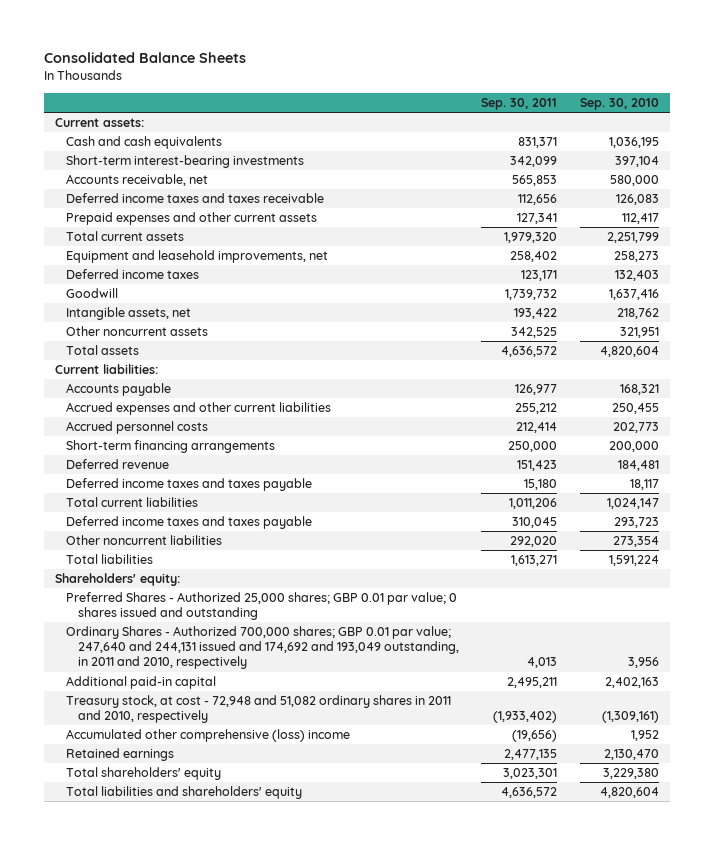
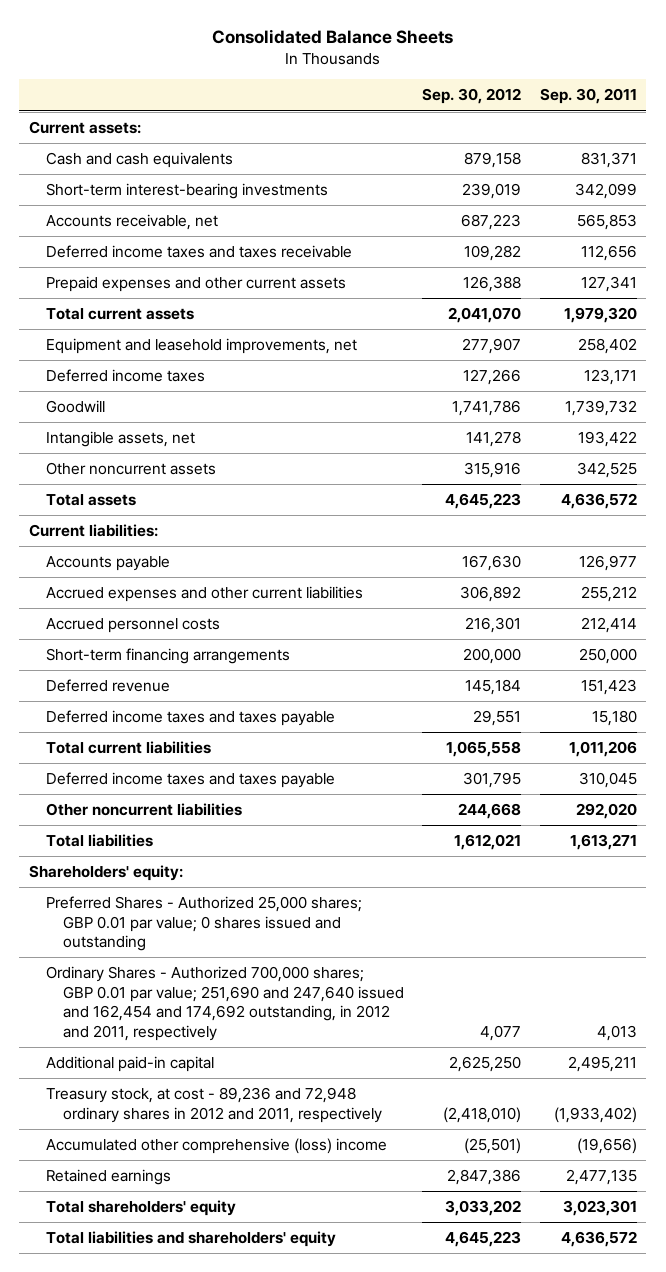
[579,98,659,111] Sep. 30, 2010 -> none
none -> [422,88,522,105] Sep. 30, 2012
[66,626,459,670] Ordinary Shares - Authorized 700,000 shares; GBP 0.01 par value; 247,640 and 244,131 issued and 174,692 and 193,049 outstanding, in 2011 and 2010, respectively -> [45,966,404,1041] Ordinary Shares - Authorized 700,000 shares; GBP 0.01 par value; 251,690 and 247,640 issued and 162,454 and 174,692 outstanding, in 2012 and 2011, respectively
[66,695,452,724] Treasury stock, at cost - 72,948 and 51,082 ordinary shares in 2011 and 2010, respectively -> [45,1087,382,1123] Treasury stock, at cost - 89,236 and 72,948 ordinary shares in 2012 and 2011, respectively

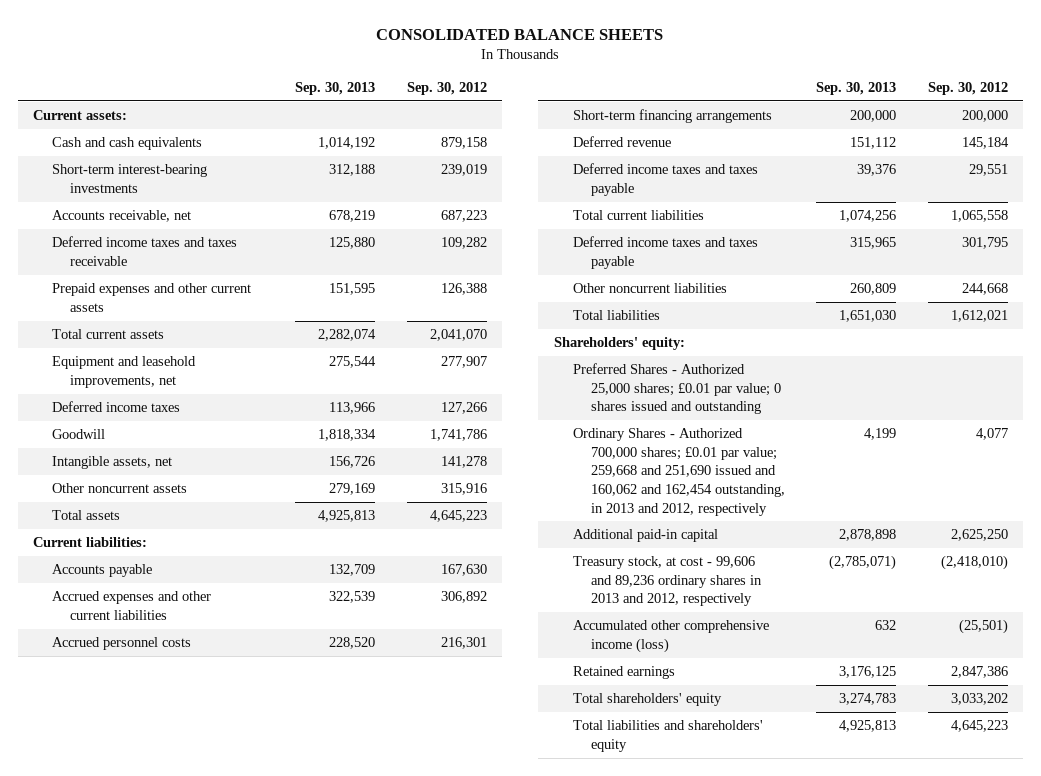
[211,29,453,45] Consolidated Balance Sheets -> [376,28,664,40] CONSOLIDATED BALANCE SHEETS
[539,88,637,105] Sep. 30, 2011 -> none
none -> [295,81,376,95] Sep. 30, 2013
[45,896,362,952] Preferred Shares - Authorized 25,000 shares; GBP 0.01 par value; 0 shares issued and outstanding -> [572,363,781,415] Preferred Shares - Authorized 25,000 shares; £0.01 par value; 0 shares issued and outstanding
[45,966,404,1041] Ordinary Shares - Authorized 700,000 shares; GBP 0.01 par value; 251,690 and 247,640 issued and 162,454 and 174,692 outstanding, in 2012 and 2011, respectively -> [572,428,785,516] Ordinary Shares - Authorized 700,000 shares; £0.01 par value; 259,668 and 251,690 issued and 160,062 and 162,454 outstanding, in 2013 and 2012, respectively
[45,1087,382,1123] Treasury stock, at cost - 89,236 and 72,948 ordinary shares in 2012 and 2011, respectively -> [572,556,762,607] Treasury stock, at cost - 99,606 and 89,236 ordinary shares in 2013 and 2012, respectively
[45,1138,387,1155] Accumulated other comprehensive (loss) income -> [572,620,769,653] Accumulated other comprehensive income (loss)

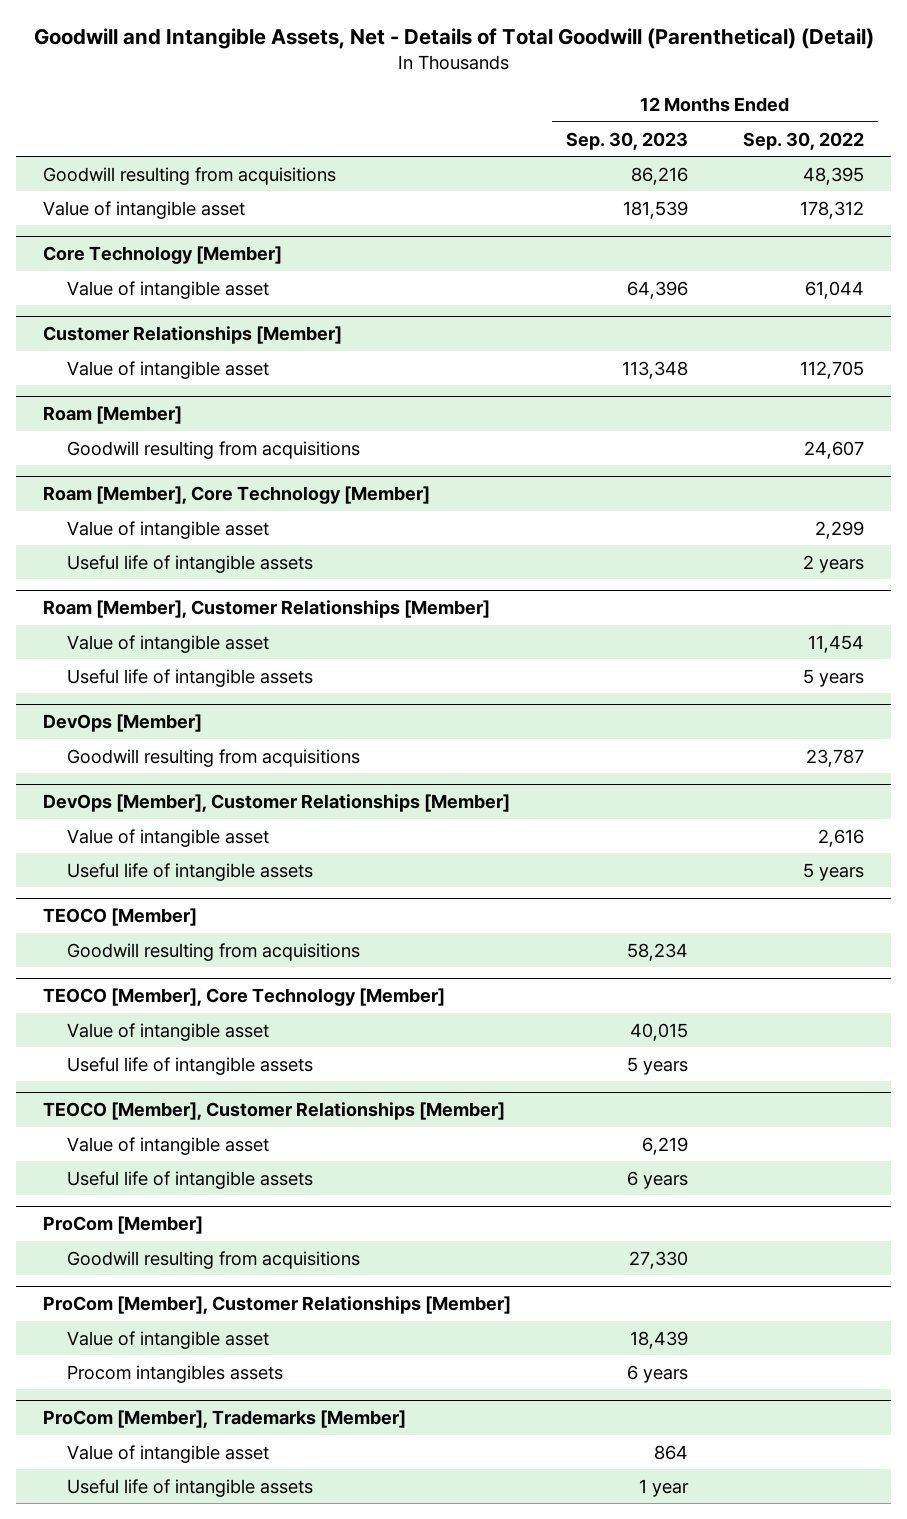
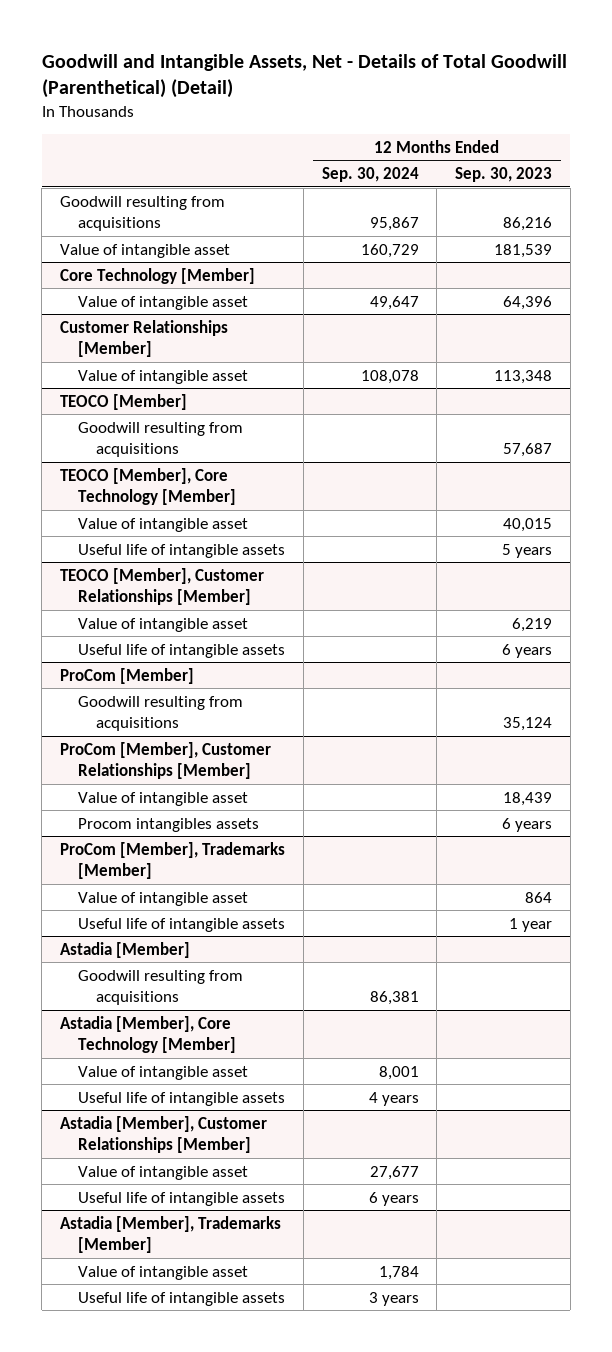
[743,131,865,150] Sep. 30, 2022 -> none
none -> [321,167,419,183] Sep. 30, 2024
[43,406,183,425] Roam [Member] -> none
[67,440,361,459] Goodwill resulting from acquisitions -> none
[43,486,431,505] Roam [Member], Core Technology [Member] -> none
[67,520,270,539] Value of intangible asset -> none
[67,554,314,573] Useful life of intangible assets -> none
[43,600,491,619] Roam [Member], Customer Relationships [Member] -> none
[67,634,270,653] Value of intangible asset -> none
[67,668,314,687] Useful life of intangible assets -> none
[43,714,203,733] DevOps [Member] -> none
[67,748,361,767] Goodwill resulting from acquisitions -> none
[43,794,511,813] DevOps [Member], Customer Relationships [Member] -> none
[67,828,270,847] Value of intangible asset -> none
[67,862,314,881] Useful life of intangible assets -> none
[627,942,689,961] 58,234 -> [503,443,553,458] 57,687
[629,1250,689,1269] 27,330 -> [503,717,553,732] 35,124
none -> [60,941,191,958] Astadia [Member]
none -> [77,969,243,1006] Goodwill resulting from acquisitions
none -> [60,1015,236,1054] Astadia [Member], Core Technology [Member]
none -> [77,1065,248,1080] Value of intangible asset
none -> [77,1091,285,1106] Useful life of intangible assets
none -> [60,1115,268,1154] Astadia [Member], Customer Relationships [Member]
none -> [77,1165,248,1180] Value of intangible asset
none -> [77,1191,285,1206] Useful life of intangible assets
none -> [60,1215,282,1254] Astadia [Member], Trademarks [Member]
none -> [77,1265,248,1280] Value of intangible asset
none -> [77,1291,285,1306] Useful life of intangible assets

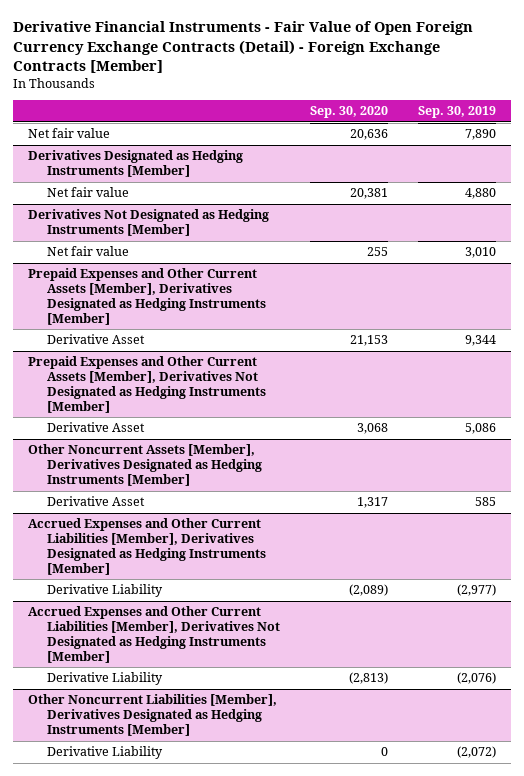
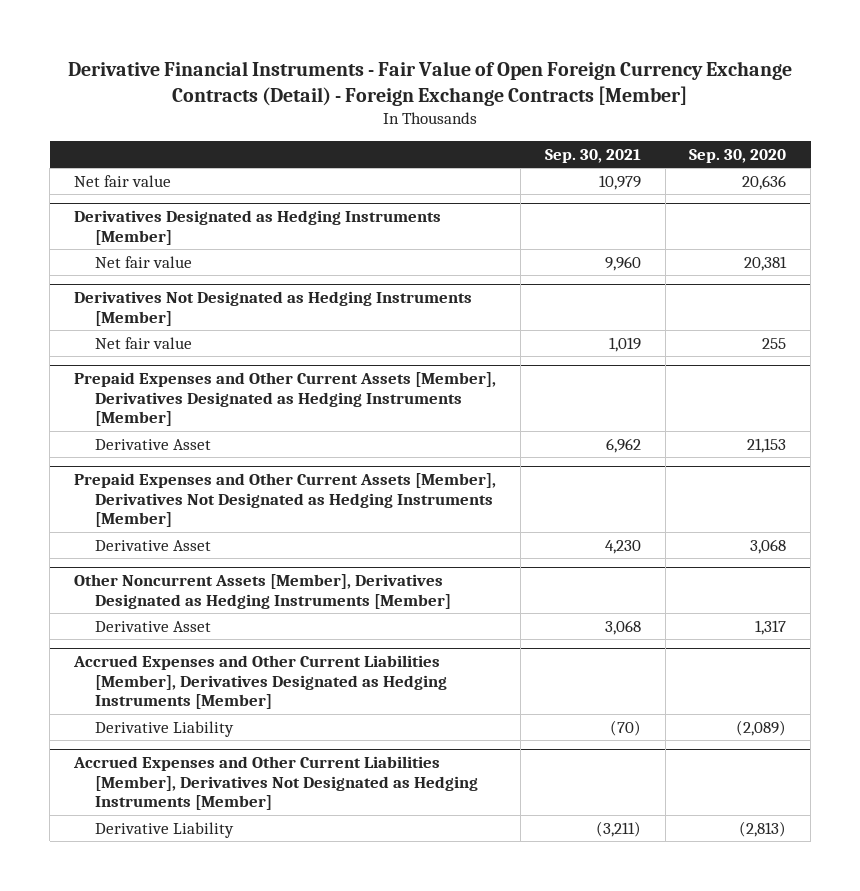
[417,106,496,119] Sep. 30, 2019 -> none
none -> [544,148,641,163] Sep. 30, 2021
[28,694,278,737] Other Noncurrent Liabilities [Member], Derivatives Designated as Hedging Instruments [Member] -> none
[46,746,163,760] Derivative Liability -> none

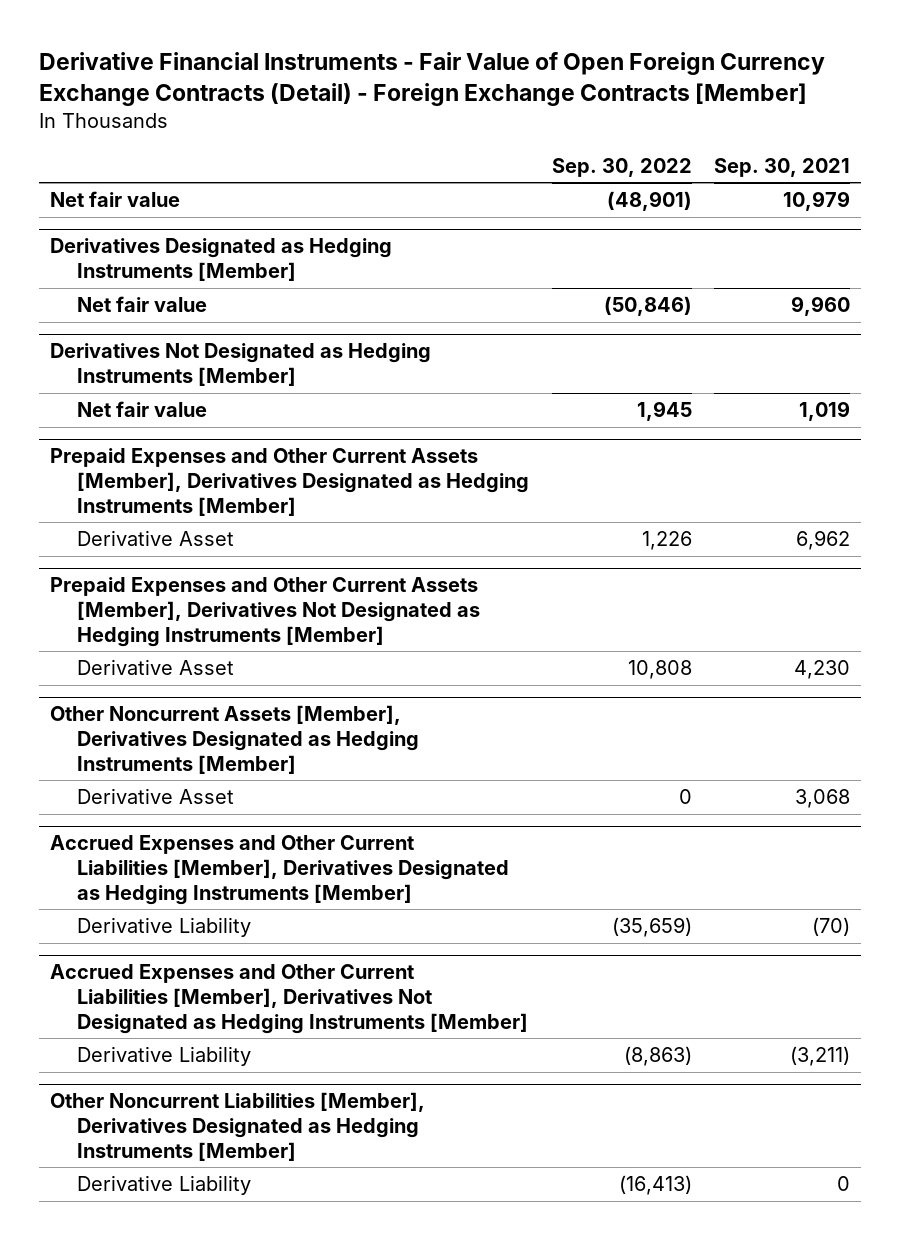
[689,148,787,163] Sep. 30, 2020 -> none
none -> [551,157,692,177] Sep. 30, 2022
none -> [50,1092,426,1161] Other Noncurrent Liabilities [Member], Derivatives Designated as Hedging Instruments [Member]
none -> [77,1175,252,1196] Derivative Liability

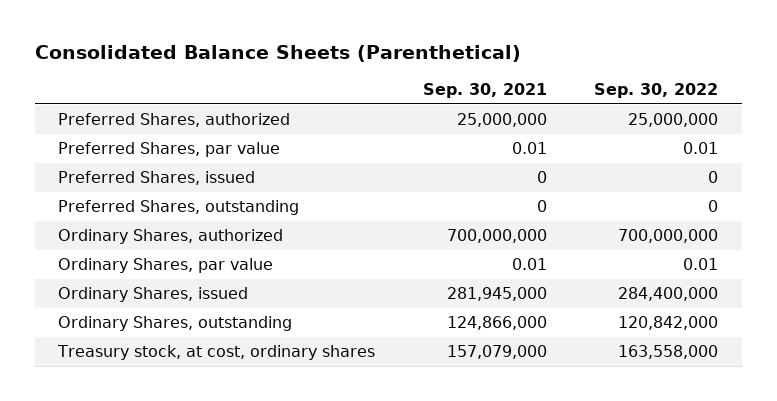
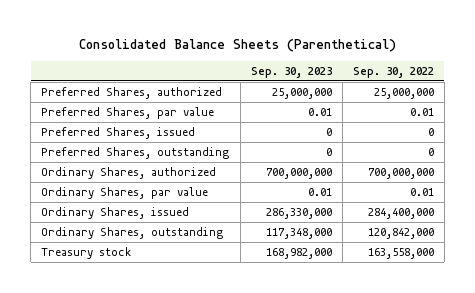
[422,83,547,99] Sep. 30, 2021 -> none
none -> [250,66,332,78] Sep. 30, 2023
[57,345,376,361] Treasury stock, at cost, ordinary shares -> [41,247,132,260] Treasury stock

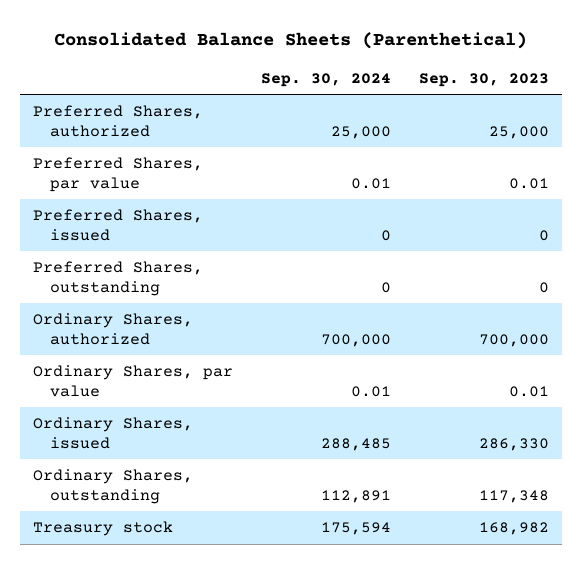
[352,66,434,78] Sep. 30, 2022 -> none
none -> [261,72,392,87] Sep. 30, 2024
[271,88,332,100] 25,000,000 -> [488,125,549,139] 25,000
[265,168,332,180] 700,000,000 -> [478,333,549,347] 700,000
[265,208,332,220] 286,330,000 -> [478,437,549,451] 286,330
[265,228,332,240] 117,348,000 -> [478,489,549,503] 117,348
[265,248,332,260] 168,982,000 -> [478,522,549,536] 168,982

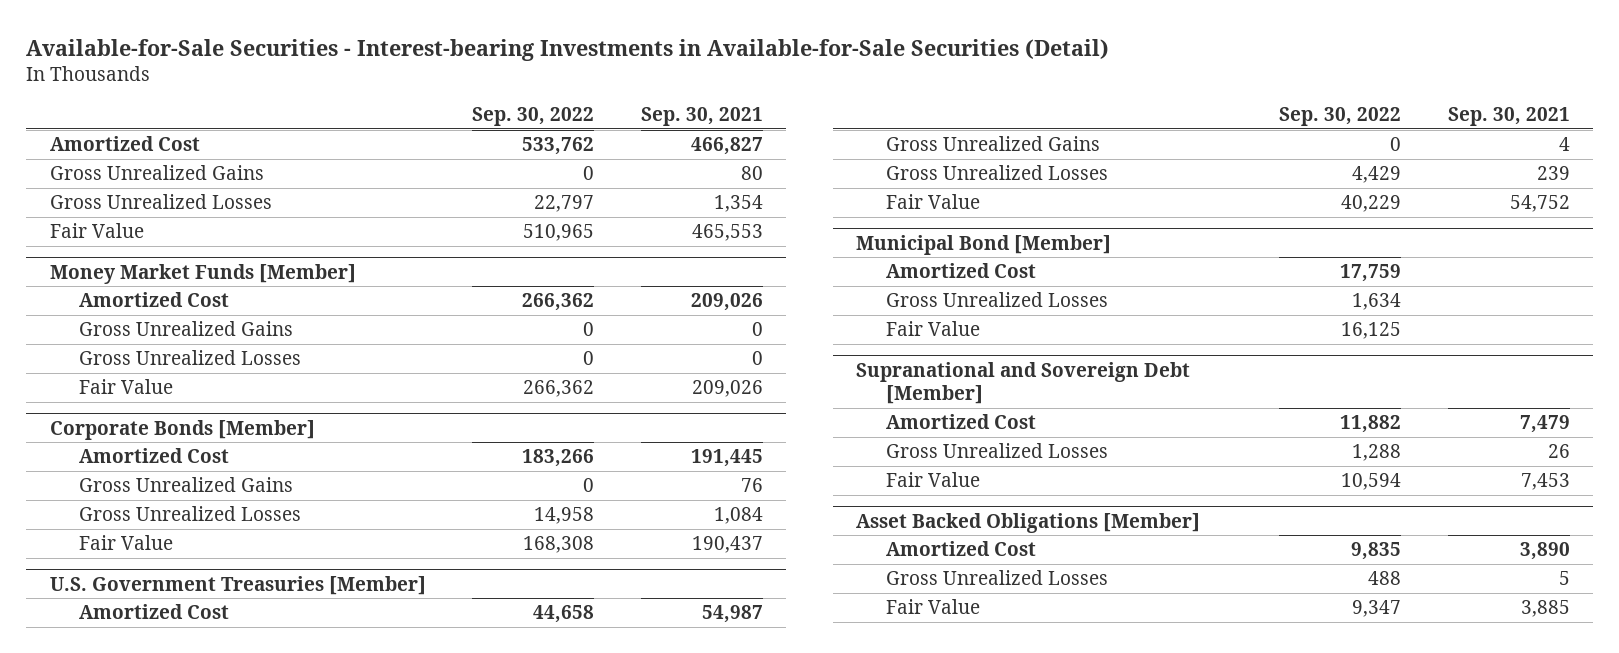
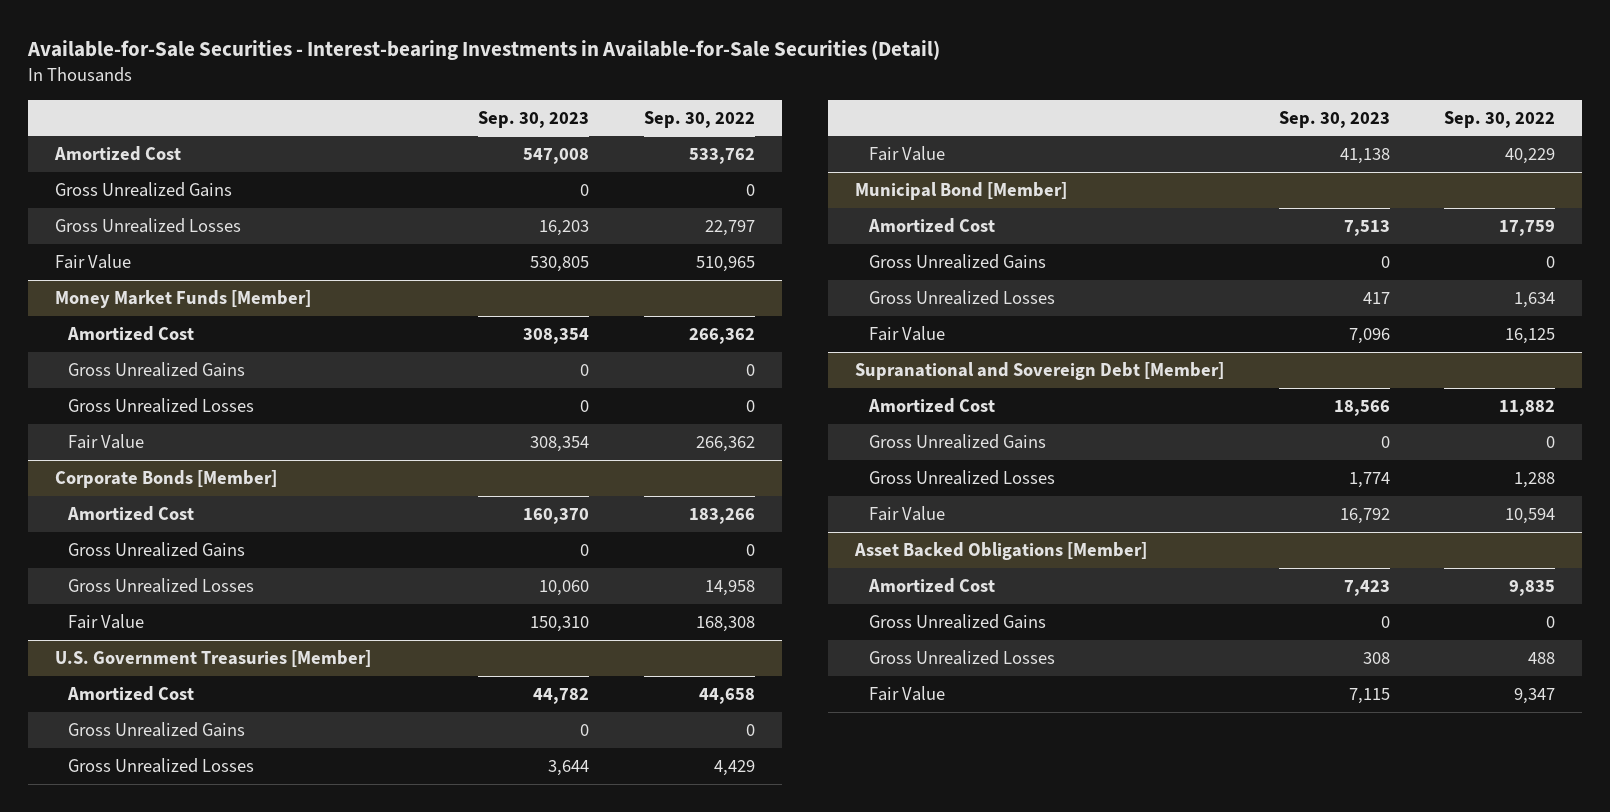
[640,107,763,127] Sep. 30, 2021 -> none
none -> [478,110,590,128] Sep. 30, 2023
none -> [868,253,1046,269] Gross Unrealized Gains
none -> [868,433,1046,449] Gross Unrealized Gains
none -> [868,613,1046,629] Gross Unrealized Gains

